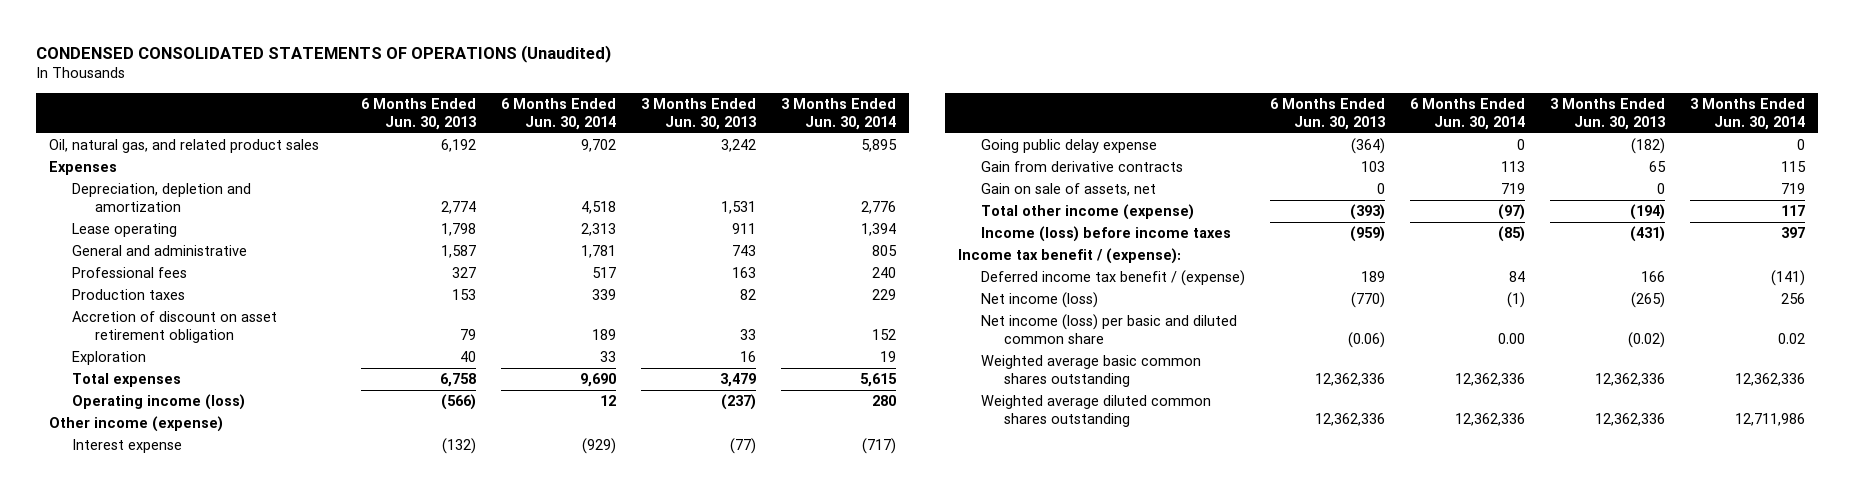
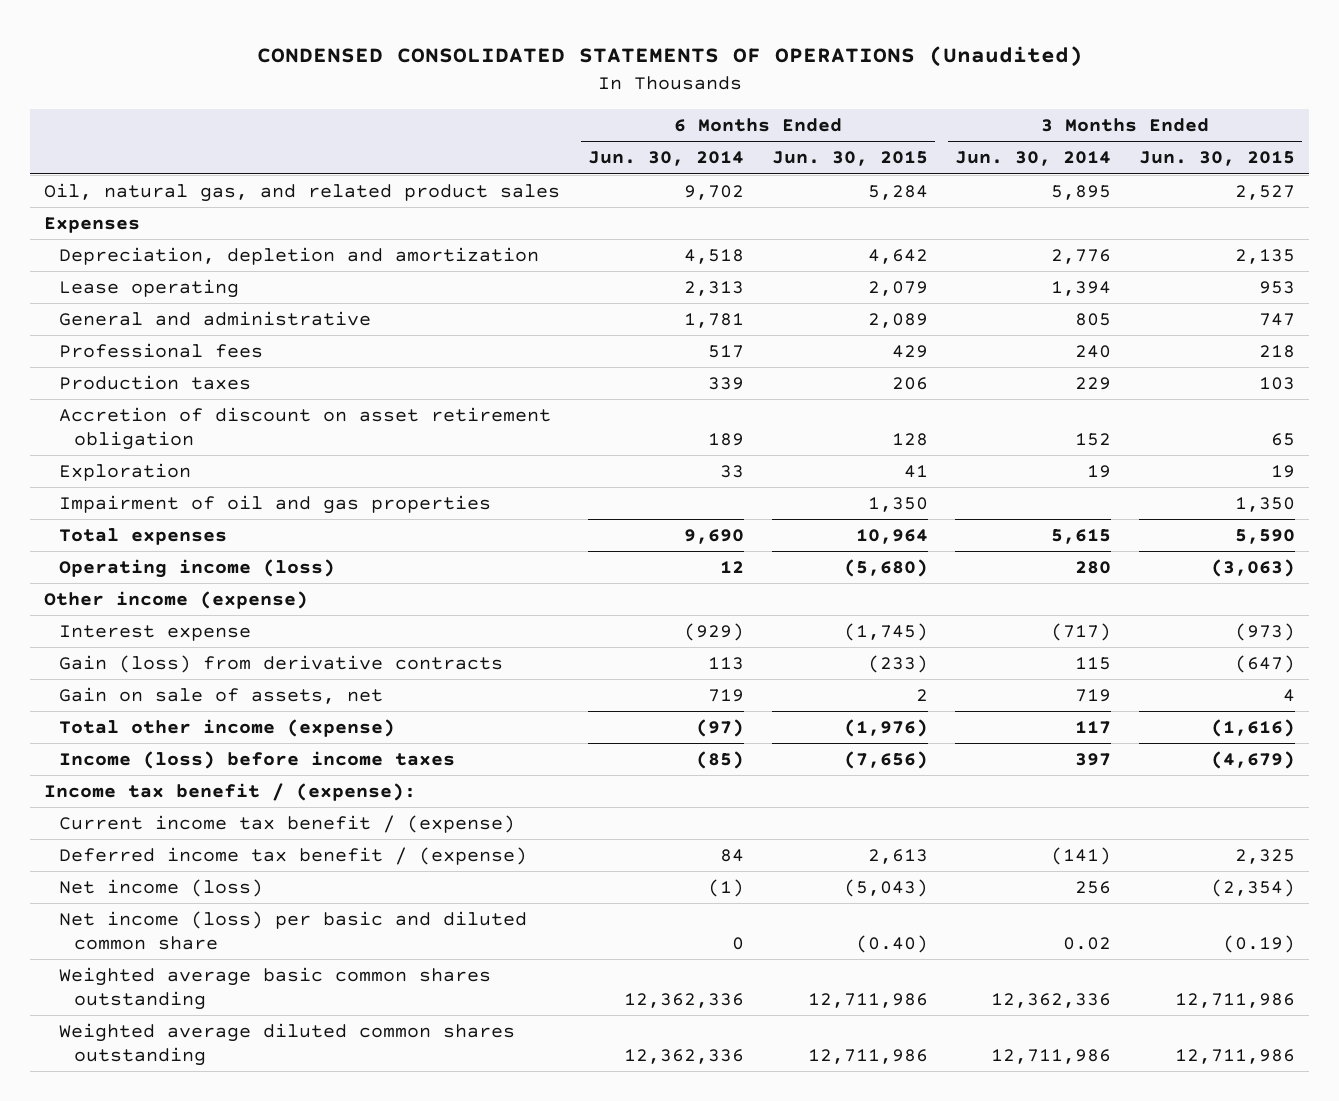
[360,97,476,130] 6 Months Ended Jun. 30, 2013 -> none
[641,97,757,130] 3 Months Ended Jun. 30, 2013 -> none
none -> [771,151,928,167] Jun. 30, 2015
none -> [1139,151,1296,167] Jun. 30, 2015
none -> [59,495,492,515] Impairment of oil and gas properties
[980,139,1157,154] Going public delay expense -> none
[980,161,1183,173] Gain from derivative contracts -> [59,655,504,674] Gain (loss) from derivative contracts
none -> [59,815,516,834] Current income tax benefit / (expense)
[1497,333,1525,345] 0.00 -> [731,936,744,950] 0

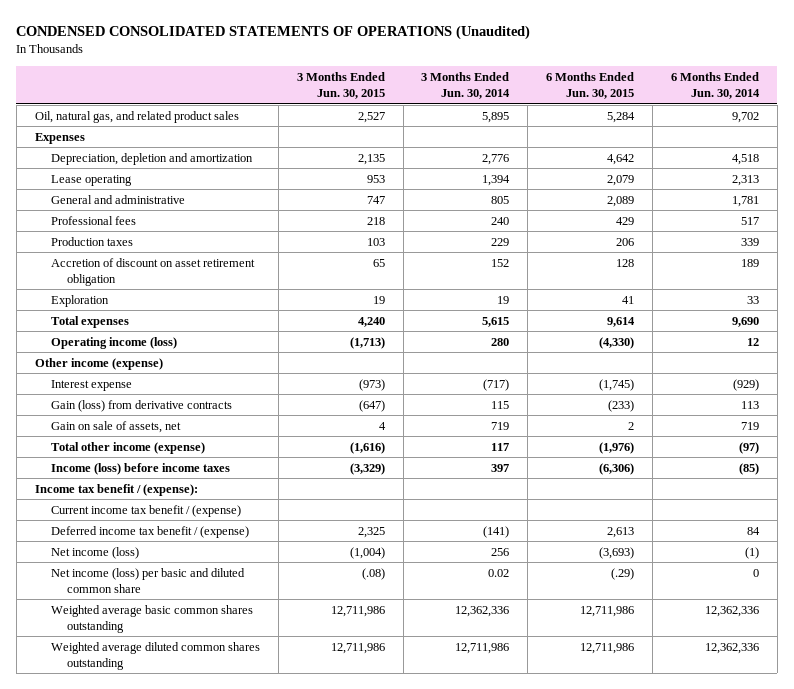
[59,495,492,515] Impairment of oil and gas properties -> none
[855,529,928,545] 10,964 -> [607,316,636,327] 9,614
[1235,529,1296,545] 5,590 -> [357,316,385,327] 4,240
[843,559,928,578] (5,680) -> [599,336,635,349] (4,330)
[1211,559,1296,578] (3,063) -> [349,336,385,349] (1,713)
[843,751,928,770] (7,656) -> [599,462,635,475] (6,306)
[1211,751,1296,770] (4,679) -> [349,462,385,475] (3,329)
[843,879,928,898] (5,043) -> [599,546,635,559] (3,693)
[1211,879,1296,898] (2,354) -> [349,546,385,559] (1,004)
[855,934,928,953] (0.40) -> [611,567,635,580] (.29)
[1223,934,1296,953] (0.19) -> [361,567,385,580] (.08)

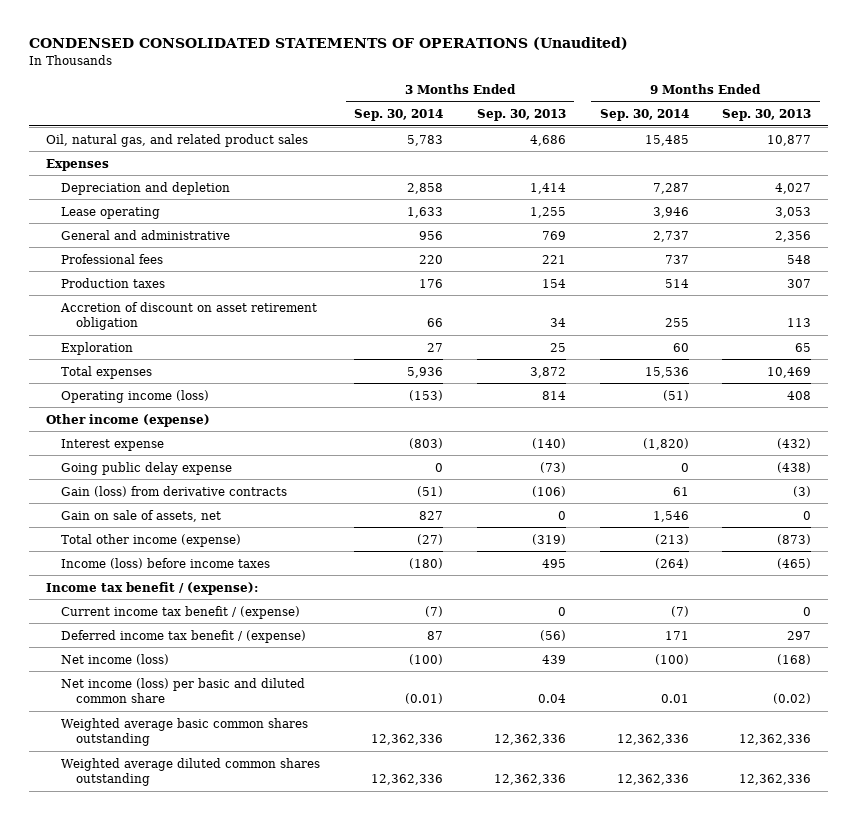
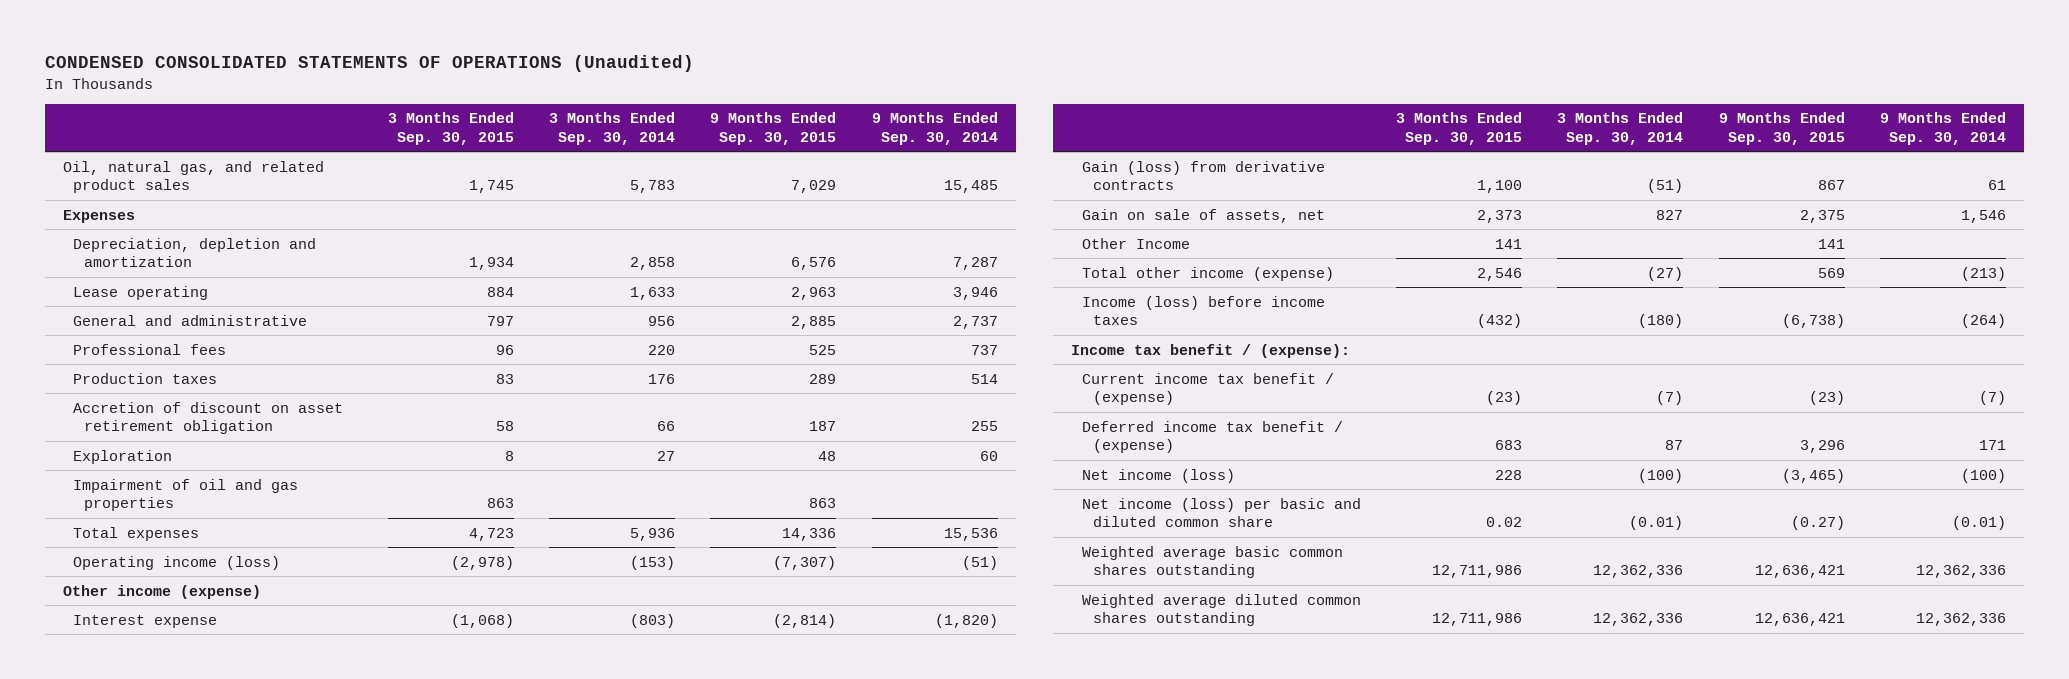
[476,108,566,121] Sep. 30, 2013 -> none
[722,108,812,121] Sep. 30, 2013 -> none
none -> [387,112,514,145] 3 Months Ended Sep. 30, 2015
none -> [710,112,837,145] 9 Months Ended Sep. 30, 2015
[61,181,231,195] Depreciation and depletion -> [73,237,317,268] Depreciation, depletion and amortization
none -> [73,478,299,512] Impairment of oil and gas properties
[61,461,233,475] Going public delay expense -> none
none -> [1081,237,1190,249] Other Income
[660,694,689,704] 0.01 -> [1952,516,2007,531] (0.01)

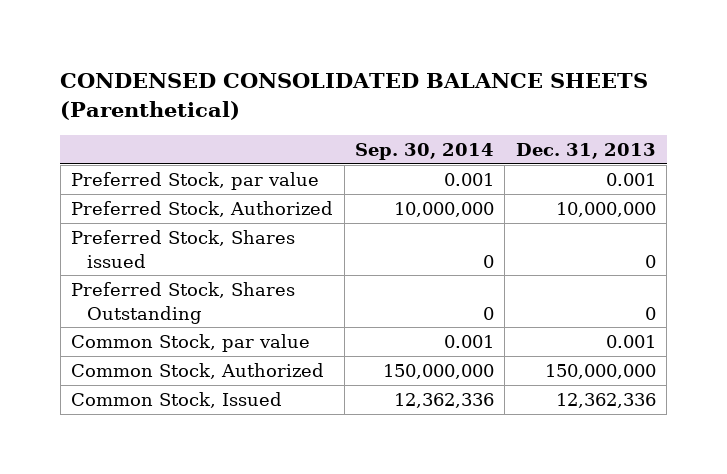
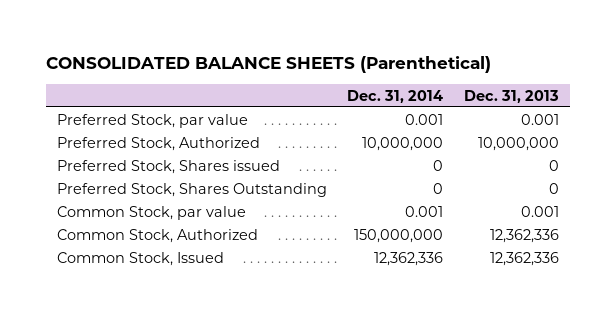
[60,73,649,120] CONDENSED CONSOLIDATED BALANCE SHEETS (Parenthetical) -> [46,56,492,74] CONSOLIDATED BALANCE SHEETS (Parenthetical)
[355,143,495,161] Sep. 30, 2014 -> none
none -> [347,89,444,103] Dec. 31, 2014
[544,364,656,380] 150,000,000 -> [490,228,560,243] 12,362,336

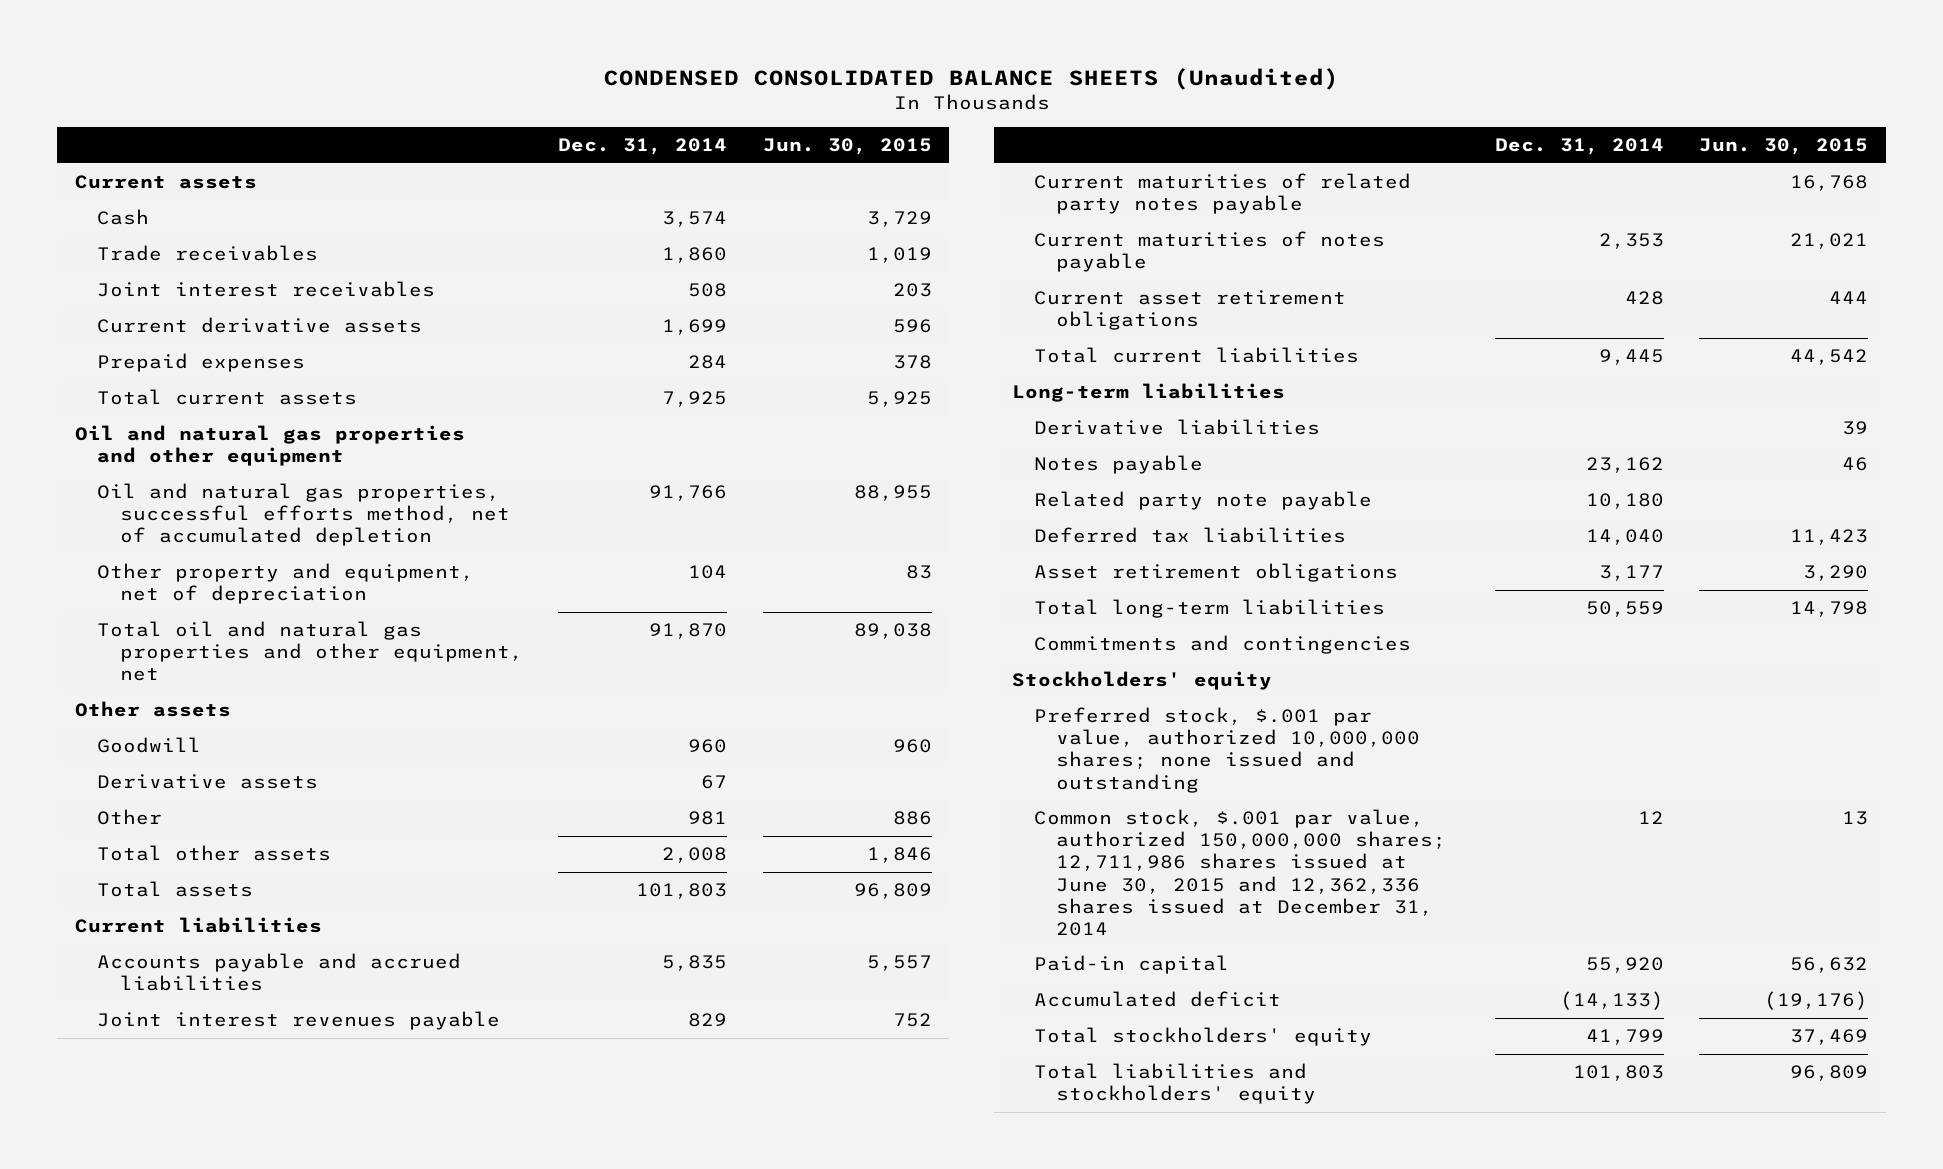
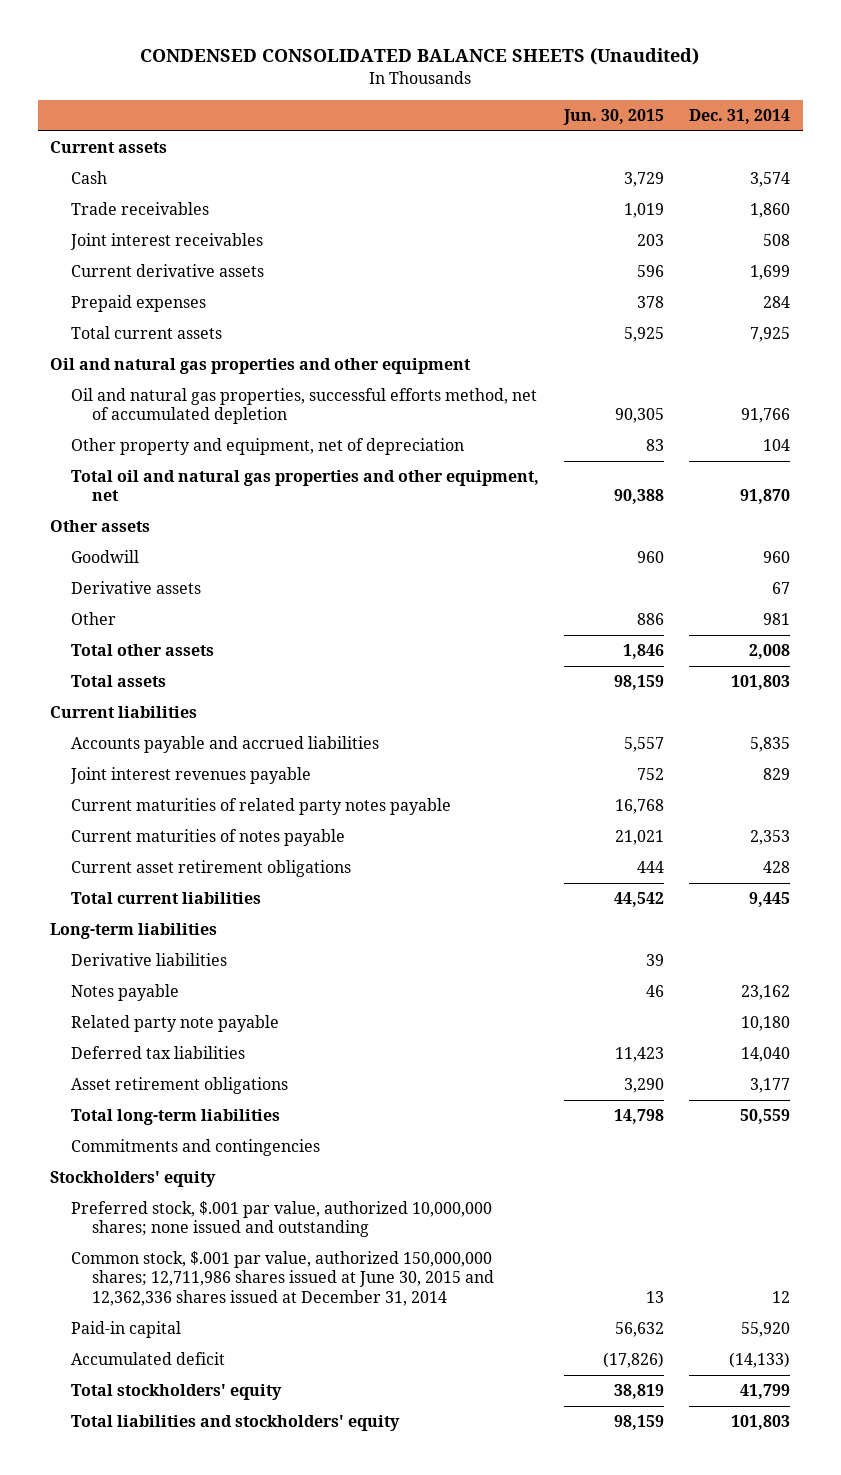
[853,485,932,502] 88,955 -> [615,408,665,424] 90,305
[853,623,932,640] 89,038 -> [614,489,665,505] 90,388
[853,883,932,900] 96,809 -> [614,675,665,691] 98,159
[1764,991,1869,1011] (19,176) -> [603,1352,665,1369] (17,826)
[1790,1029,1869,1046] 37,469 -> [614,1384,665,1400] 38,819
[1790,1065,1869,1082] 96,809 -> [614,1415,665,1431] 98,159

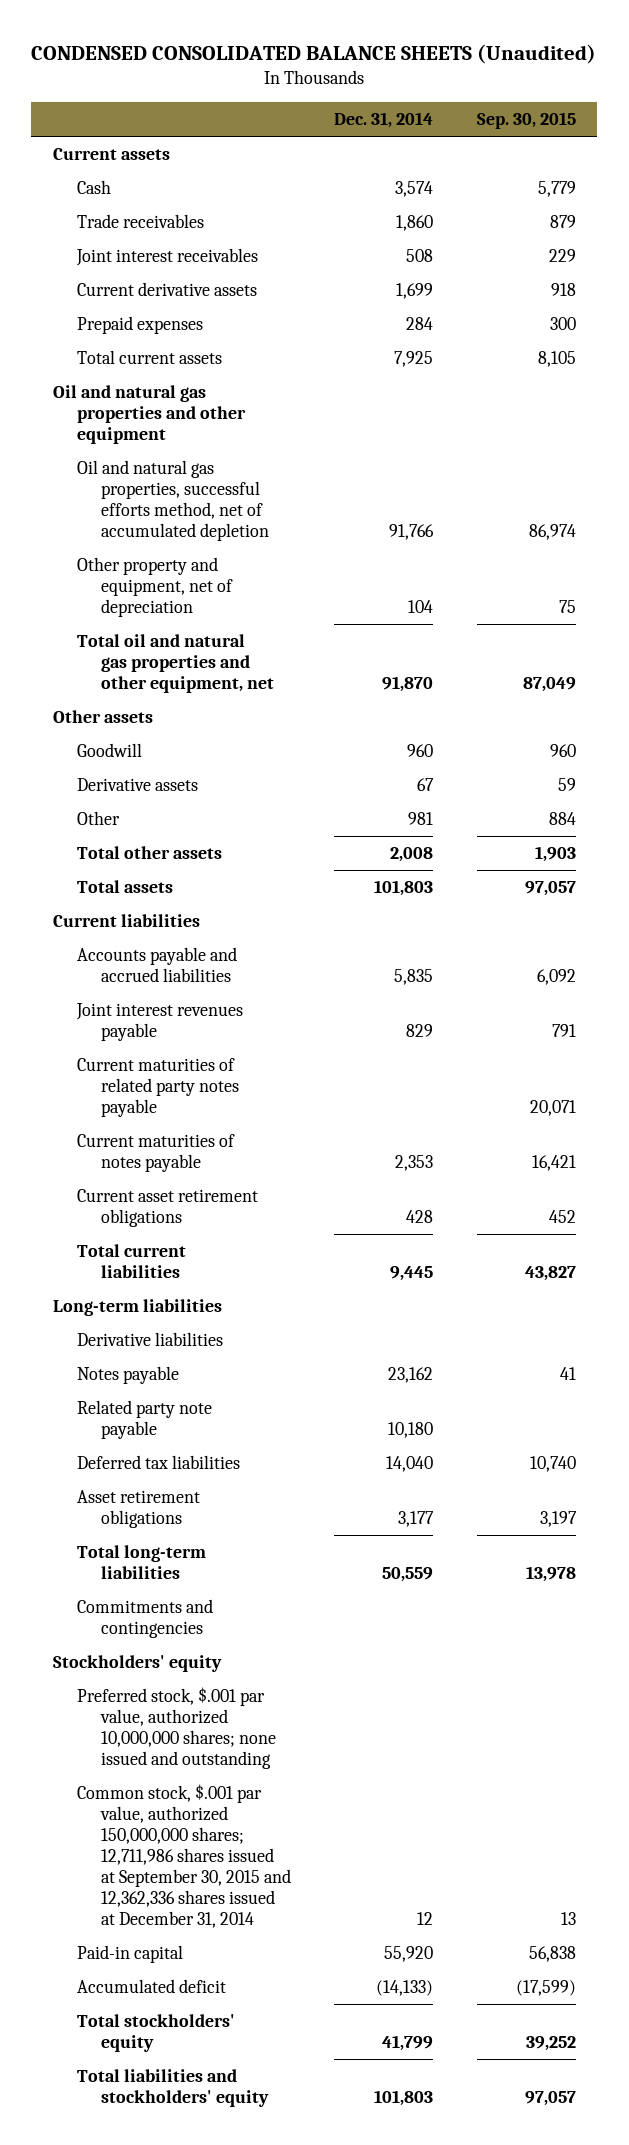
[563,108,665,125] Jun. 30, 2015 -> none
none -> [476,112,576,130] Sep. 30, 2015
[71,1251,494,1306] Common stock, $.001 par value, authorized 150,000,000 shares; 12,711,986 shares issued at June 30, 2015 and 12,362,336 shares issued at December 31, 2014 -> [76,1784,291,1929] Common stock, $.001 par value, authorized 150,000,000 shares; 12,711,986 shares issued at September 30, 2015 and 12,362,336 shares issued at December 31, 2014

